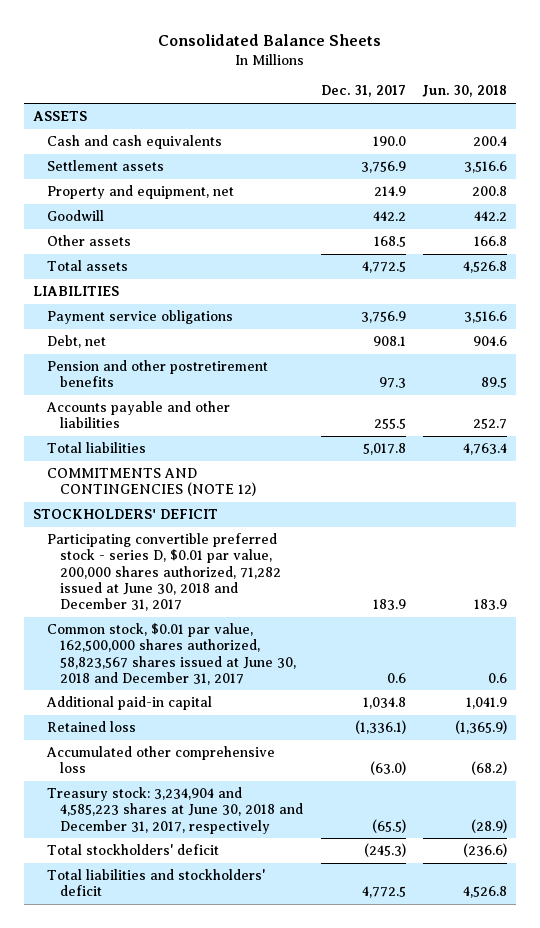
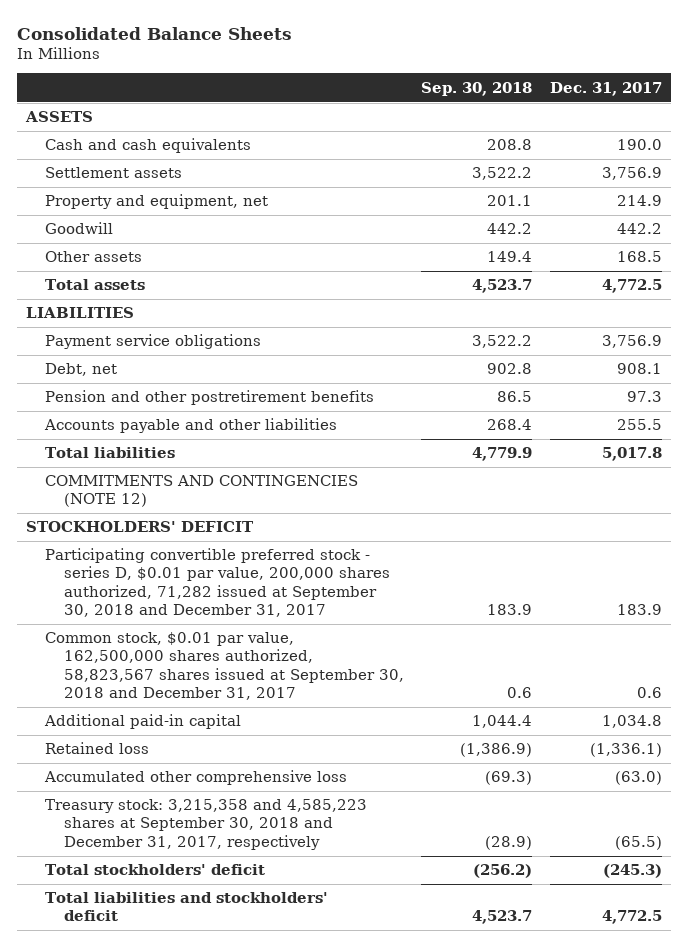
[421,85,507,98] Jun. 30, 2018 -> none
none -> [421,81,533,96] Sep. 30, 2018
[46,533,282,612] Participating convertible preferred stock - series D, $0.01 par value, 200,000 shares authorized, 71,282 issued at June 30, 2018 and December 31, 2017 -> [44,548,390,617] Participating convertible preferred stock - series D, $0.01 par value, 200,000 shares authorized, 71,282 issued at September 30, 2018 and December 31, 2017
[46,623,297,685] Common stock, $0.01 par value, 162,500,000 shares authorized, 58,823,567 shares issued at June 30, 2018 and December 31, 2017 -> [44,632,404,700] Common stock, $0.01 par value, 162,500,000 shares authorized, 58,823,567 shares issued at September 30, 2018 and December 31, 2017
[46,787,304,834] Treasury stock: 3,234,904 and 4,585,223 shares at June 30, 2018 and December 31, 2017, respectively -> [44,799,367,850] Treasury stock: 3,215,358 and 4,585,223 shares at September 30, 2018 and December 31, 2017, respectively

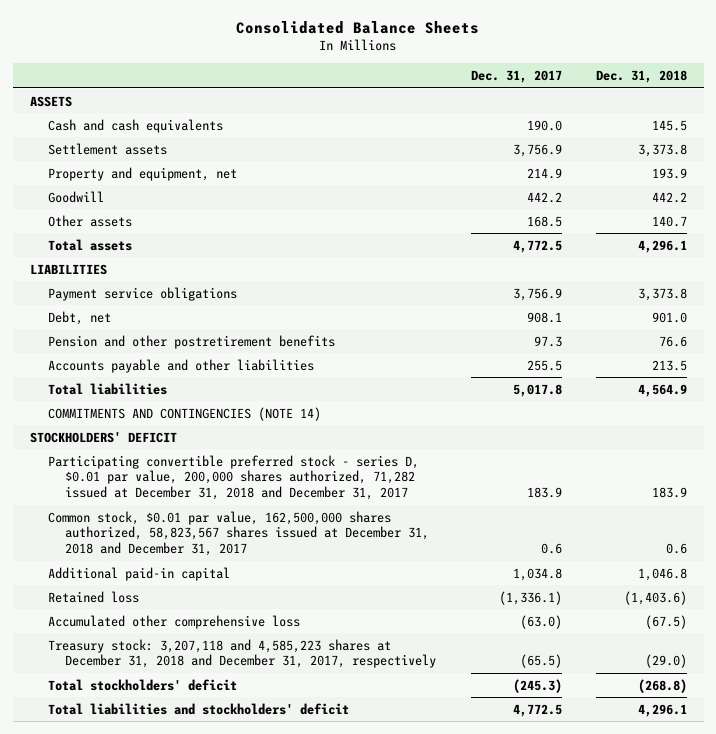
[421,81,533,96] Sep. 30, 2018 -> none
none -> [595,70,687,84] Dec. 31, 2018
[44,475,358,508] COMMITMENTS AND CONTINGENCIES (NOTE 12) -> [47,406,321,421] COMMITMENTS AND CONTINGENCIES (NOTE 14)
[44,548,390,617] Participating convertible preferred stock - series D, $0.01 par value, 200,000 shares authorized, 71,282 issued at September 30, 2018 and December 31, 2017 -> [47,454,419,501] Participating convertible preferred stock - series D, $0.01 par value, 200,000 shares authorized, 71,282 issued at December 31, 2018 and December 31, 2017
[44,632,404,700] Common stock, $0.01 par value, 162,500,000 shares authorized, 58,823,567 shares issued at September 30, 2018 and December 31, 2017 -> [47,510,430,557] Common stock, $0.01 par value, 162,500,000 shares authorized, 58,823,567 shares issued at December 31, 2018 and December 31, 2017
[44,799,367,850] Treasury stock: 3,215,358 and 4,585,223 shares at September 30, 2018 and December 31, 2017, respectively -> [47,638,437,669] Treasury stock: 3,207,118 and 4,585,223 shares at December 31, 2018 and December 31, 2017, respectively

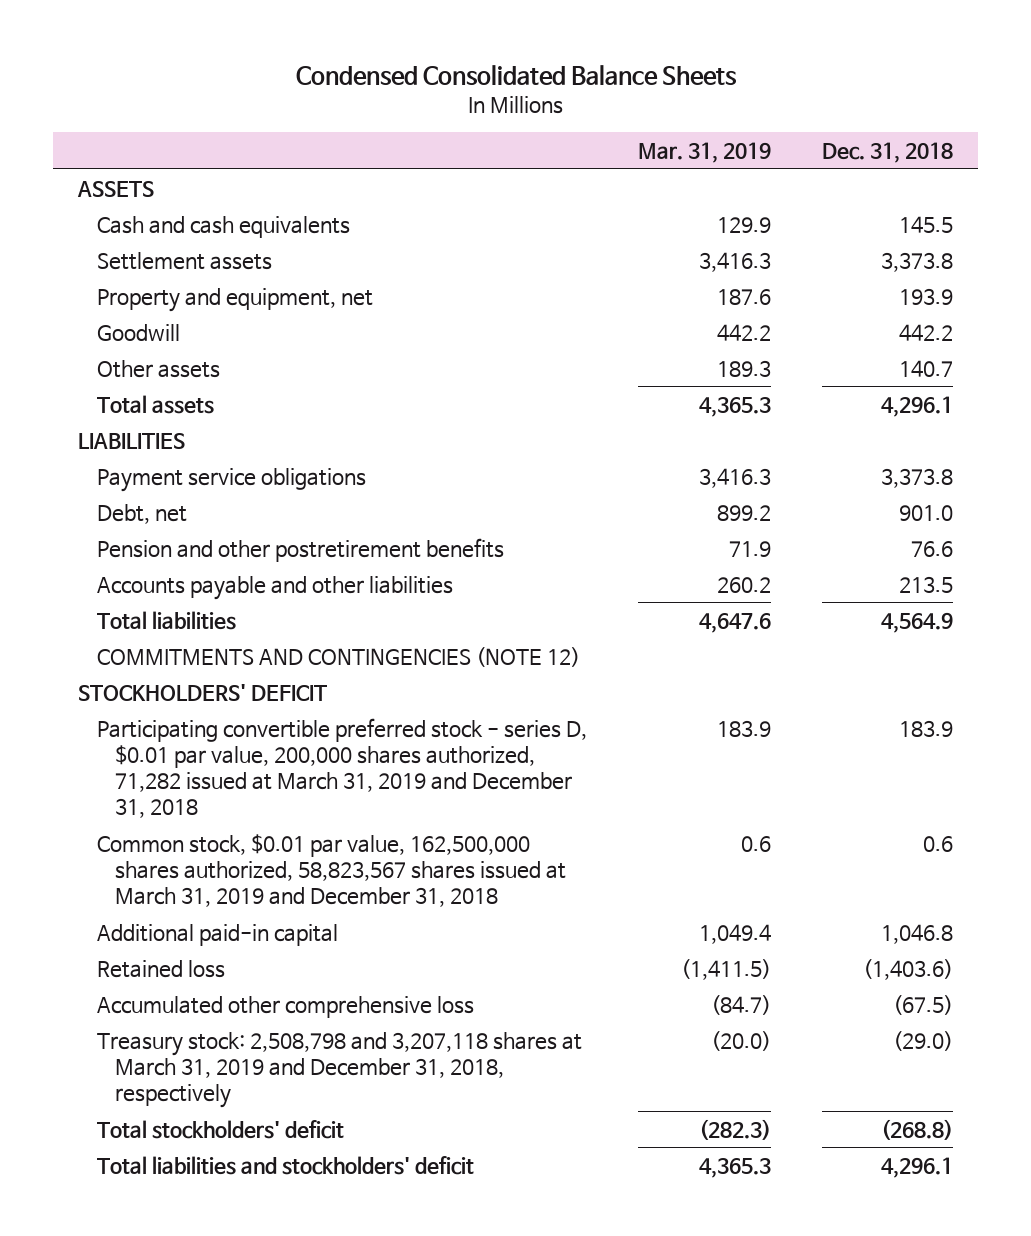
[236,20,480,34] Consolidated Balance Sheets -> [295,65,737,87] Condensed Consolidated Balance Sheets
[470,70,562,84] Dec. 31, 2017 -> none
none -> [637,141,771,163] Mar. 31, 2019
[47,406,321,421] COMMITMENTS AND CONTINGENCIES (NOTE 14) -> [96,646,580,667] COMMITMENTS AND CONTINGENCIES (NOTE 12)
[47,454,419,501] Participating convertible preferred stock - series D, $0.01 par value, 200,000 shares authorized, 71,282 issued at December 31, 2018 and December 31, 2017 -> [96,717,587,818] Participating convertible preferred stock - series D, $0.01 par value, 200,000 shares authorized, 71,282 issued at March 31, 2019 and December 31, 2018
[47,510,430,557] Common stock, $0.01 par value, 162,500,000 shares authorized, 58,823,567 shares issued at December 31, 2018 and December 31, 2017 -> [96,833,566,907] Common stock, $0.01 par value, 162,500,000 shares authorized, 58,823,567 shares issued at March 31, 2019 and December 31, 2018
[47,638,437,669] Treasury stock: 3,207,118 and 4,585,223 shares at December 31, 2018 and December 31, 2017, respectively -> [96,1031,582,1108] Treasury stock: 2,508,798 and 3,207,118 shares at March 31, 2019 and December 31, 2018, respectively

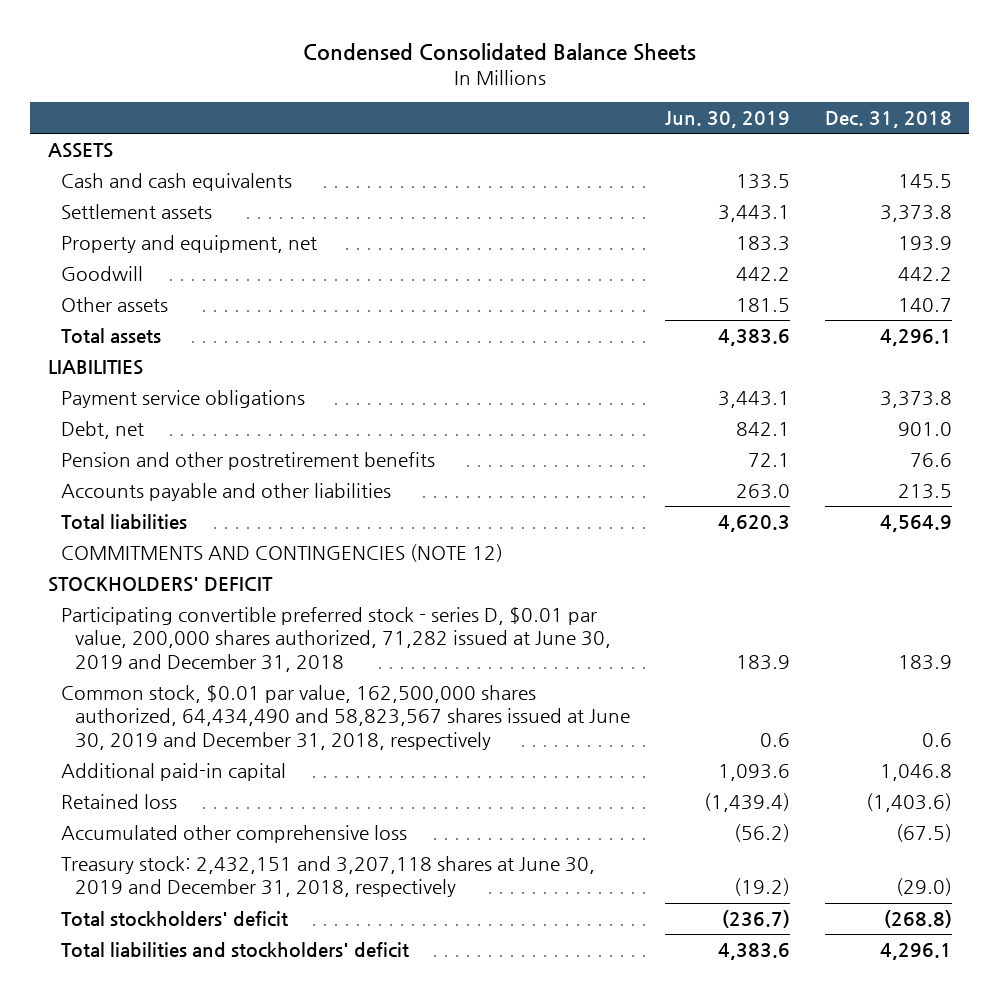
[637,141,771,163] Mar. 31, 2019 -> none
none -> [664,111,790,129] Jun. 30, 2019
[96,717,587,818] Participating convertible preferred stock - series D, $0.01 par value, 200,000 shares authorized, 71,282 issued at March 31, 2019 and December 31, 2018 -> [61,607,611,672] Participating convertible preferred stock - series D, $0.01 par value, 200,000 shares authorized, 71,282 issued at June 30, 2019 and December 31, 2018
[96,833,566,907] Common stock, $0.01 par value, 162,500,000 shares authorized, 58,823,567 shares issued at March 31, 2019 and December 31, 2018 -> [61,685,630,750] Common stock, $0.01 par value, 162,500,000 shares authorized, 64,434,490 and 58,823,567 shares issued at June 30, 2019 and December 31, 2018, respectively
[96,1031,582,1108] Treasury stock: 2,508,798 and 3,207,118 shares at March 31, 2019 and December 31, 2018, respectively -> [61,856,596,898] Treasury stock: 2,432,151 and 3,207,118 shares at June 30, 2019 and December 31, 2018, respectively

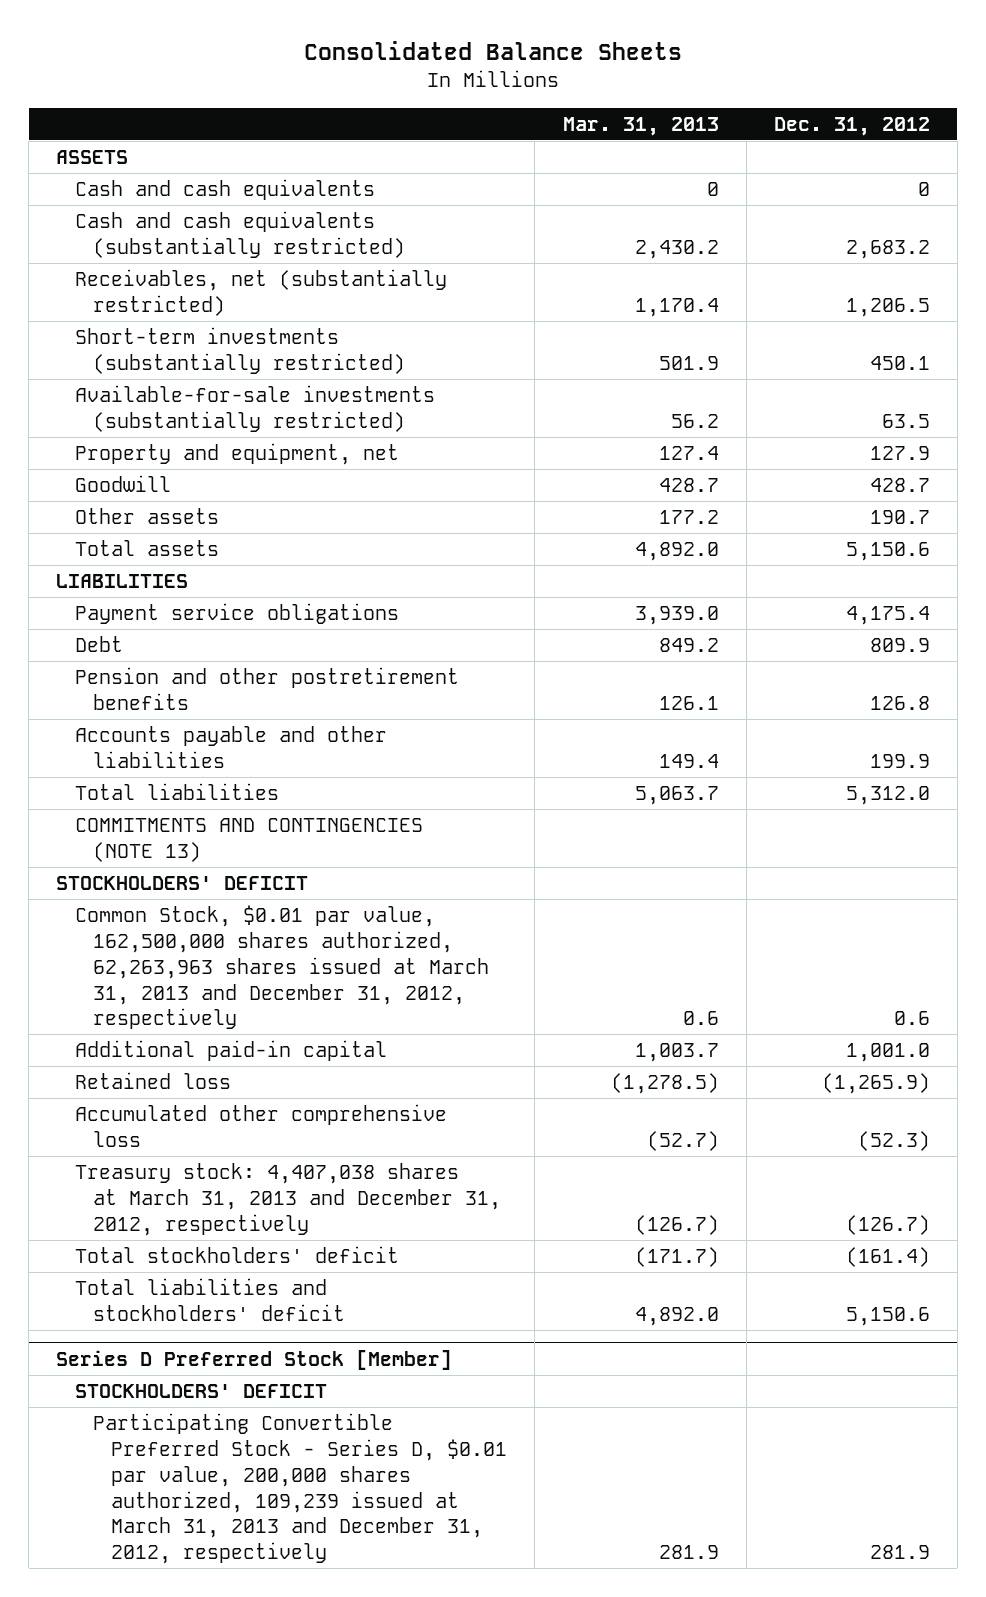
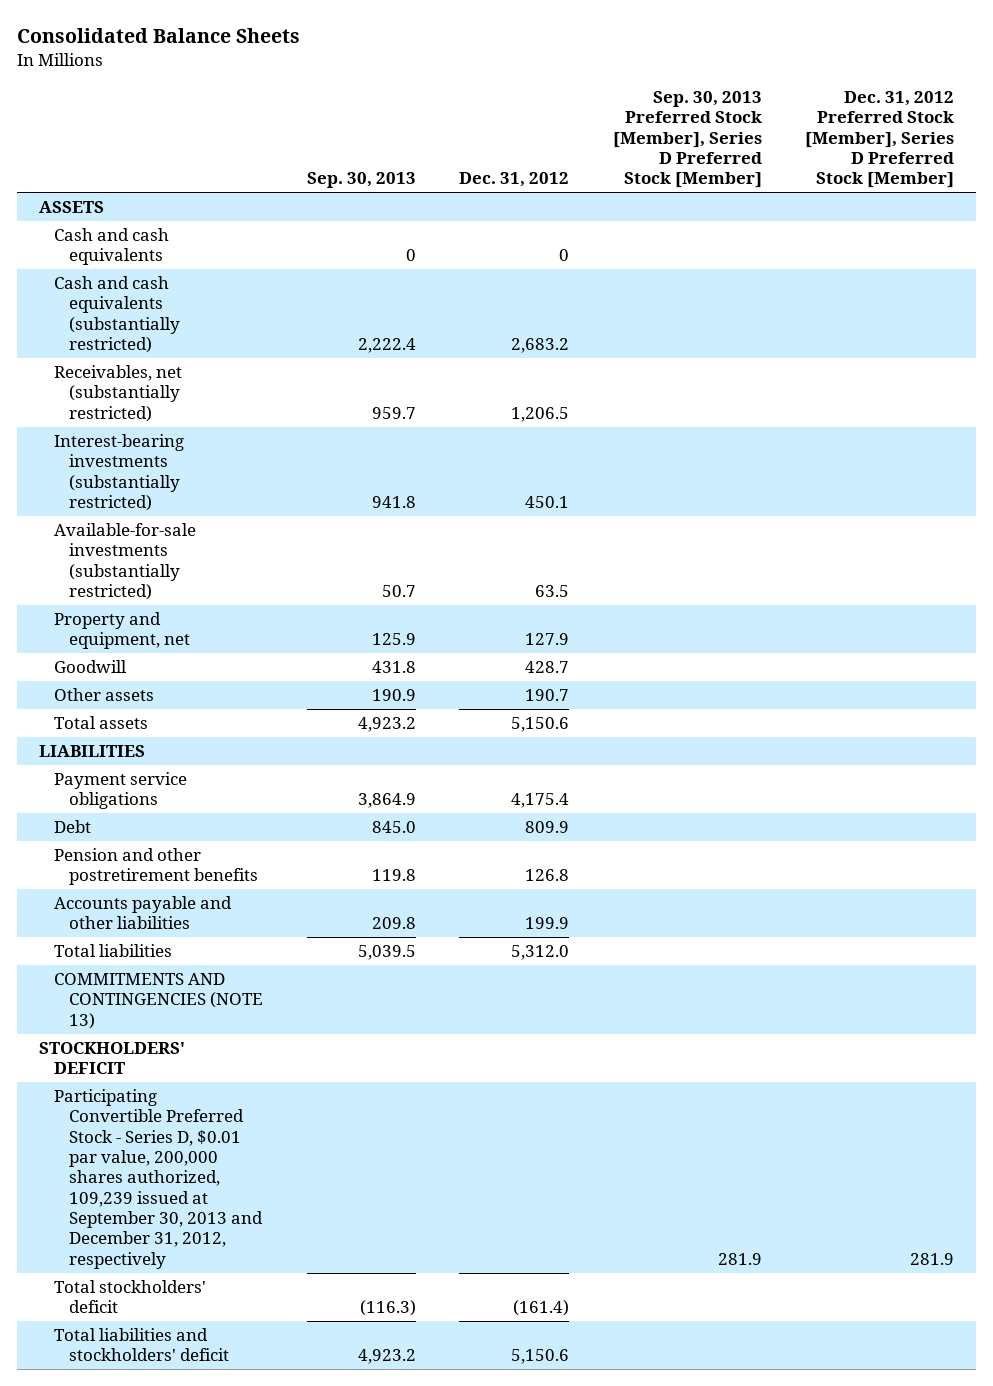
[562,116,719,136] Mar. 31, 2013 -> none
none -> [306,172,416,189] Sep. 30, 2013
none -> [612,90,762,189] Sep. 30, 2013 Preferred Stock [Member], Series D Preferred Stock [Member]
none -> [805,90,955,189] Dec. 31, 2012 Preferred Stock [Member], Series D Preferred Stock [Member]
[74,327,406,374] Short-term investments (substantially restricted) -> [53,434,184,512] Interest-bearing investments (substantially restricted)
[74,905,490,1030] Common Stock, $0.01 par value, 162,500,000 shares authorized, 62,263,963 shares issued at March 31, 2013 and December 31, 2012, respectively -> none
[74,1040,387,1062] Additional paid-in capital -> none
[74,1072,231,1090] Retained loss -> none
[74,1104,447,1147] Accumulated other comprehensive loss -> none
[74,1163,502,1236] Treasury stock: 4,407,038 shares at March 31, 2013 and December 31, 2012, respectively -> none
none -> [53,1089,263,1269] Participating Convertible Preferred Stock - Series D, $0.01 par value, 200,000 shares authorized, 109,239 issued at September 30, 2013 and December 31, 2012, respectively
[56,1350,453,1371] Series D Preferred Stock [Member] -> none
[74,1384,327,1399] STOCKHOLDERS' DEFICIT -> none
[93,1413,508,1565] Participating Convertible Preferred Stock - Series D, $0.01 par value, 200,000 shares authorized, 109,239 issued at March 31, 2013 and December 31, 2012, respectively -> none

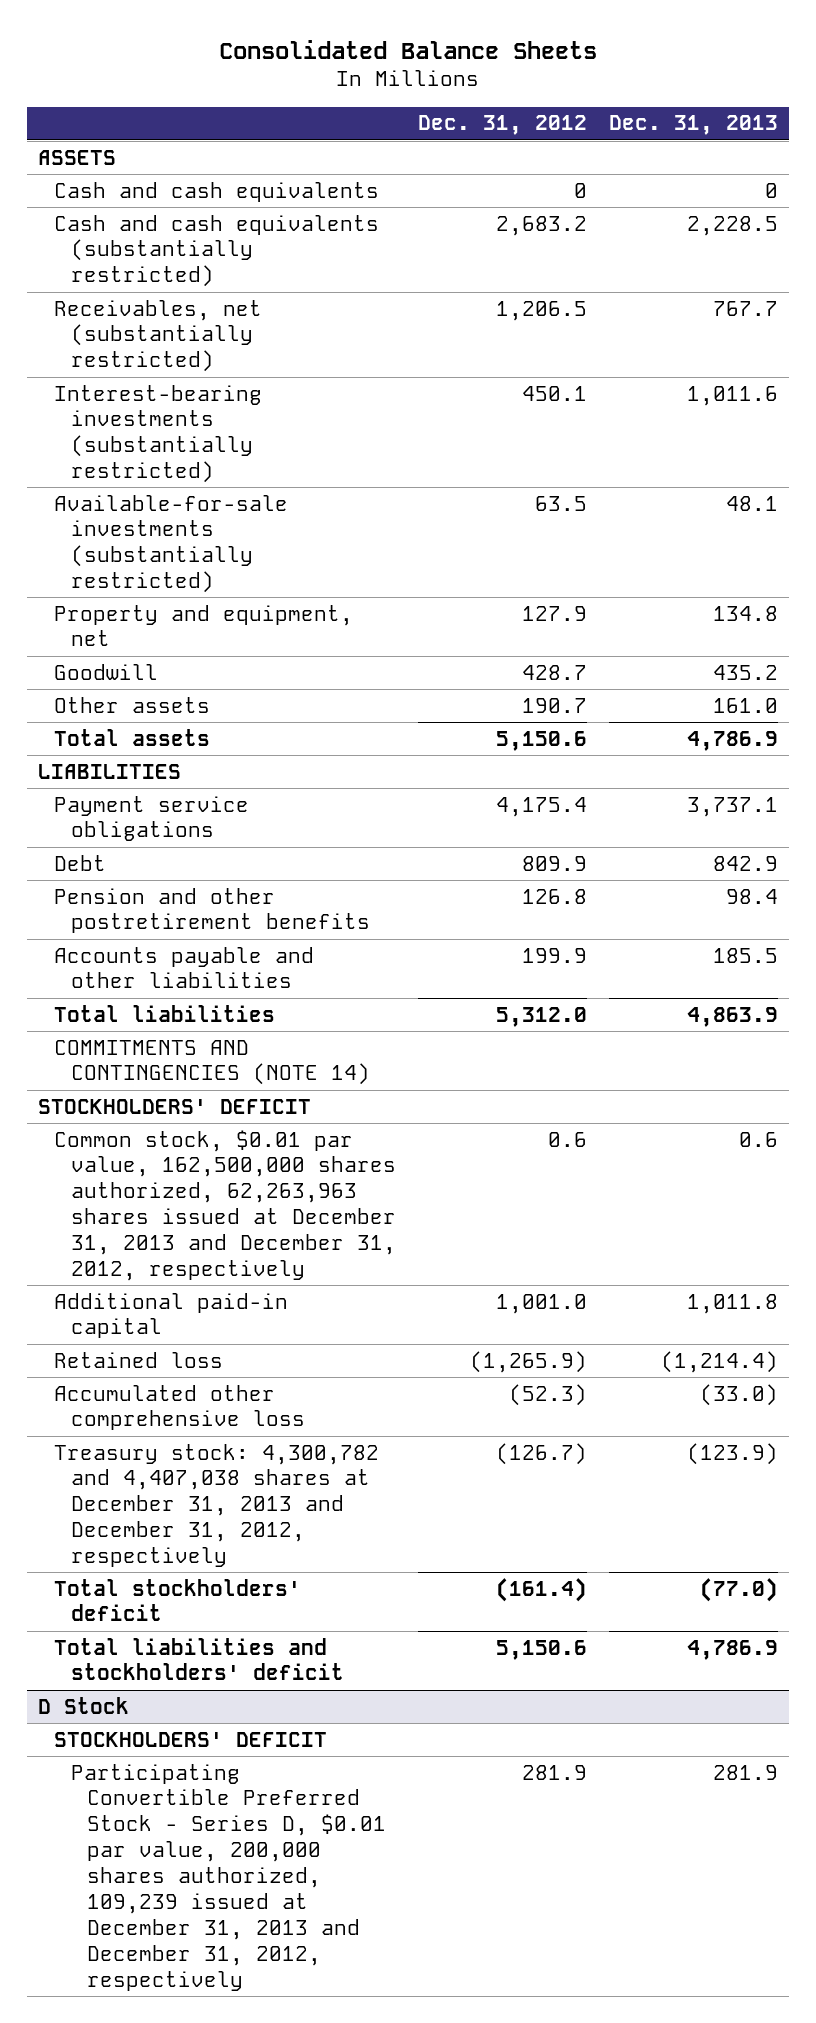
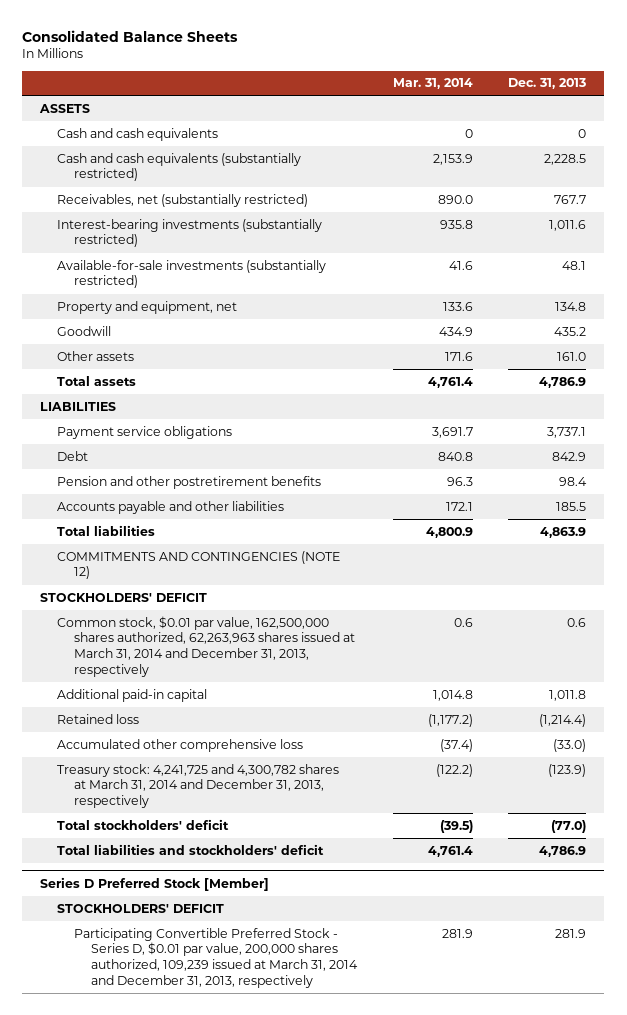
[417,115,587,136] Dec. 31, 2012 -> none
none -> [392,78,473,90] Mar. 31, 2014
[54,1039,370,1086] COMMITMENTS AND CONTINGENCIES (NOTE 14) -> [57,550,341,580] COMMITMENTS AND CONTINGENCIES (NOTE 12)
[54,1129,396,1282] Common stock, $0.01 par value, 162,500,000 shares authorized, 62,263,963 shares issued at December 31, 2013 and December 31, 2012, respectively -> [57,615,355,677] Common stock, $0.01 par value, 162,500,000 shares authorized, 62,263,963 shares issued at March 31, 2014 and December 31, 2013, respectively
[54,1443,380,1568] Treasury stock: 4,300,782 and 4,407,038 shares at December 31, 2013 and December 31, 2012, respectively -> [57,763,340,809] Treasury stock: 4,241,725 and 4,300,782 shares at March 31, 2014 and December 31, 2013, respectively
[38,1696,130,1714] D Stock -> none
none -> [40,876,270,891] Series D Preferred Stock [Member]
[70,1763,386,1991] Participating Convertible Preferred Stock - Series D, $0.01 par value, 200,000 shares authorized, 109,239 issued at December 31, 2013 and December 31, 2012, respectively -> [73,927,358,988] Participating Convertible Preferred Stock - Series D, $0.01 par value, 200,000 shares authorized, 109,239 issued at March 31, 2014 and December 31, 2013, respectively

